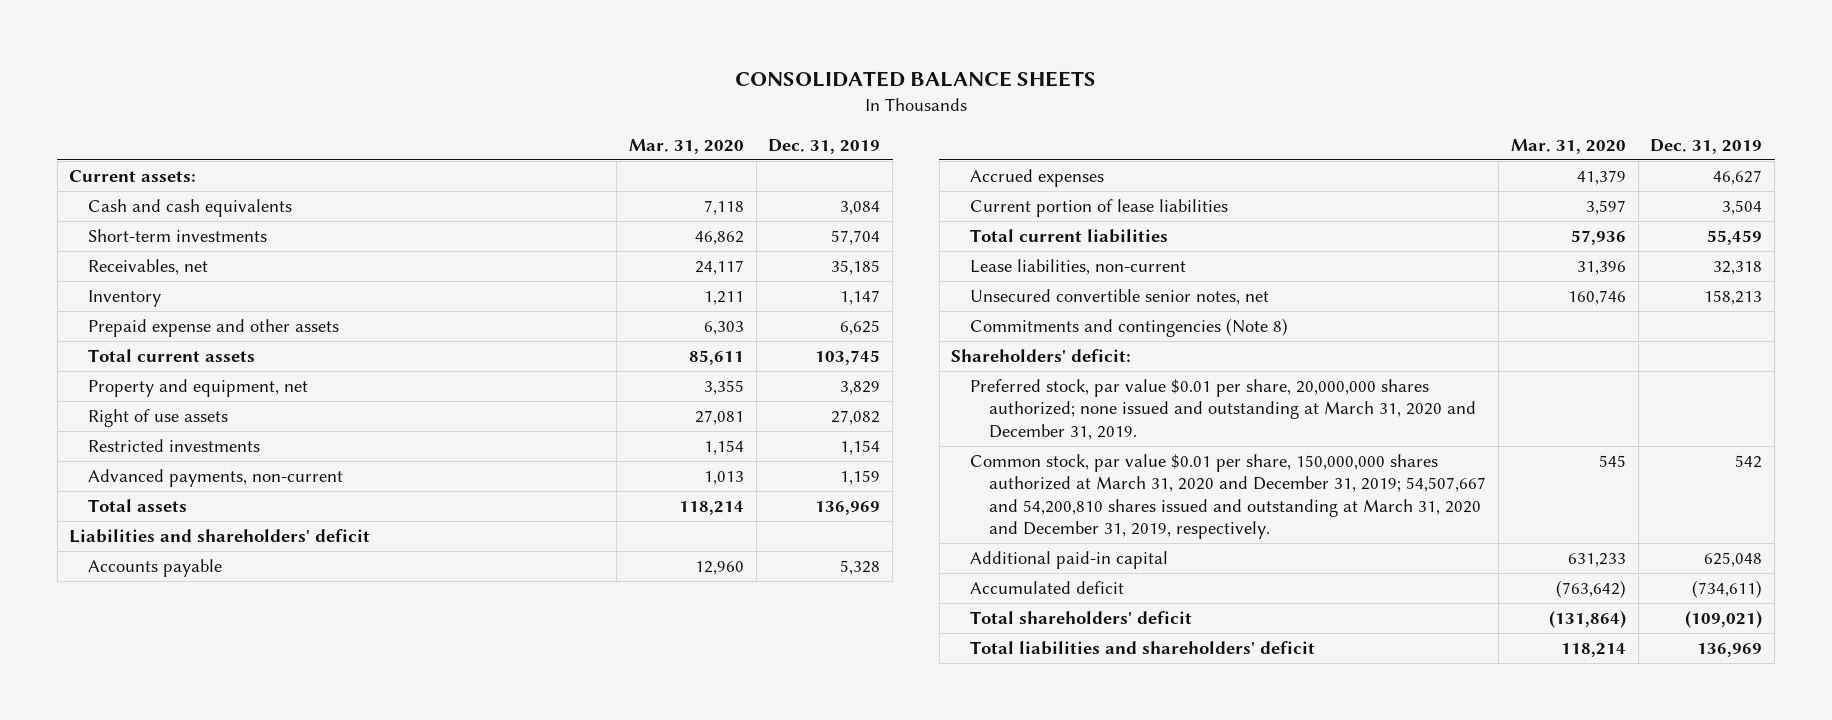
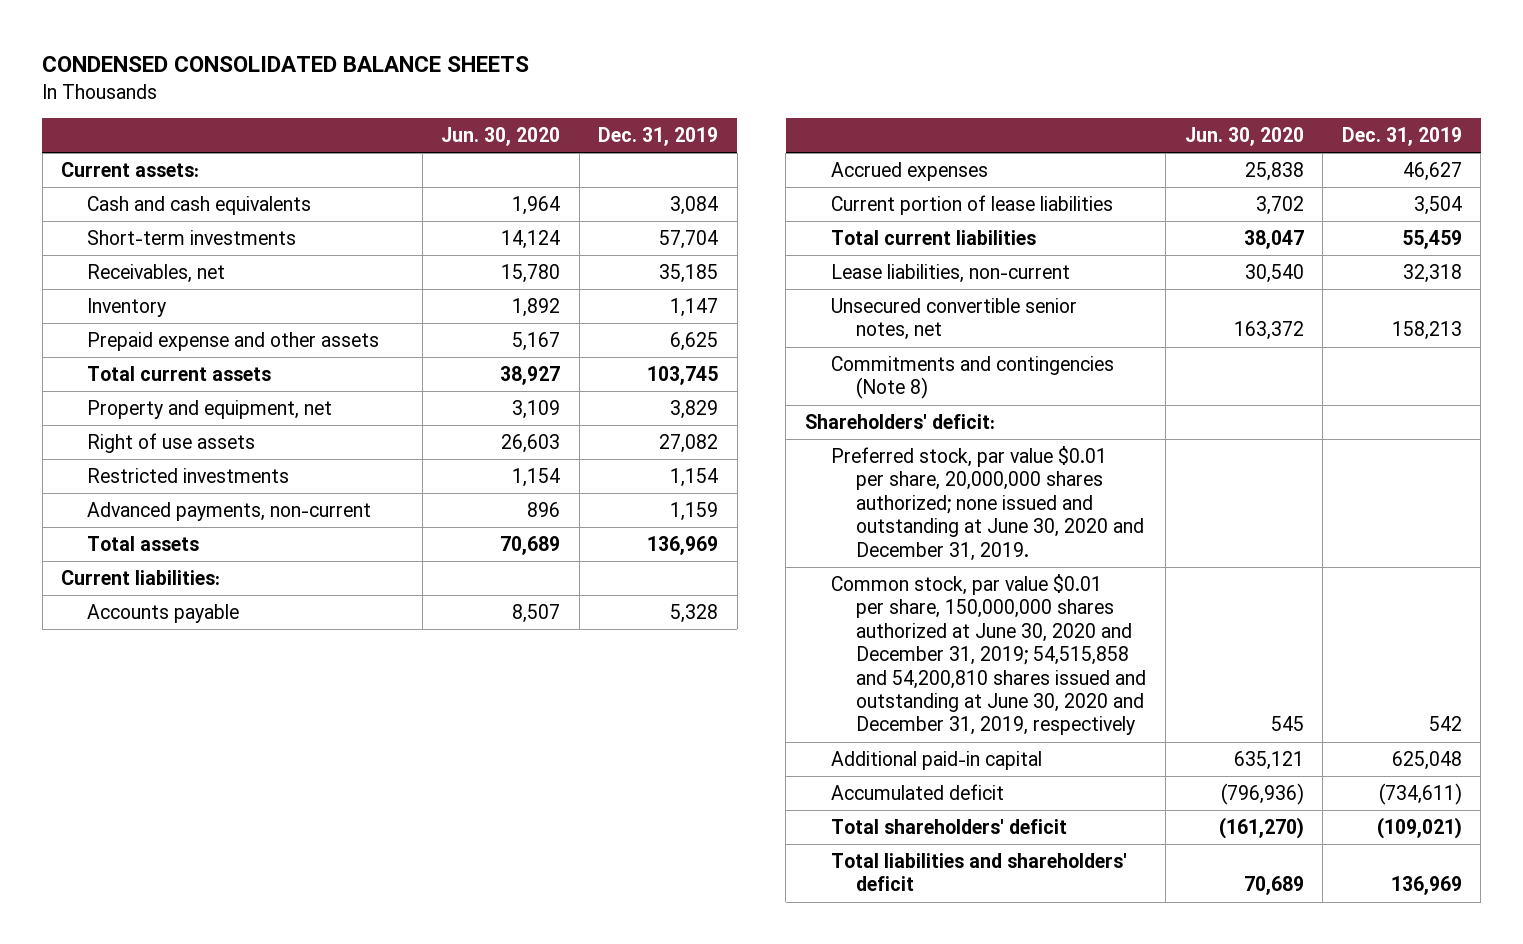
[734,71,1096,88] CONSOLIDATED BALANCE SHEETS -> [42,56,530,73] CONDENSED CONSOLIDATED BALANCE SHEETS
[628,138,744,154] Mar. 31, 2020 -> none
none -> [441,127,561,147] Jun. 30, 2020
[69,528,371,543] Liabilities and shareholders' deficit -> [61,570,221,586] Current liabilities:
[970,378,1477,440] Preferred stock, par value $0.01 per share, 20,000,000 shares authorized; none issued and outstanding at March 31, 2020 and December 31, 2019. -> [830,446,1145,561] Preferred stock, par value $0.01 per share, 20,000,000 shares authorized; none issued and outstanding at June 30, 2020 and December 31, 2019.
[970,453,1487,540] Common stock, par value $0.01 per share, 150,000,000 shares authorized at March 31, 2020 and December 31, 2019; 54,507,667 and 54,200,810 shares issued and outstanding at March 31, 2020 and December 31, 2019, respectively. -> [830,574,1147,736] Common stock, par value $0.01 per share, 150,000,000 shares authorized at June 30, 2020 and December 31, 2019; 54,515,858 and 54,200,810 shares issued and outstanding at June 30, 2020 and December 31, 2019, respectively

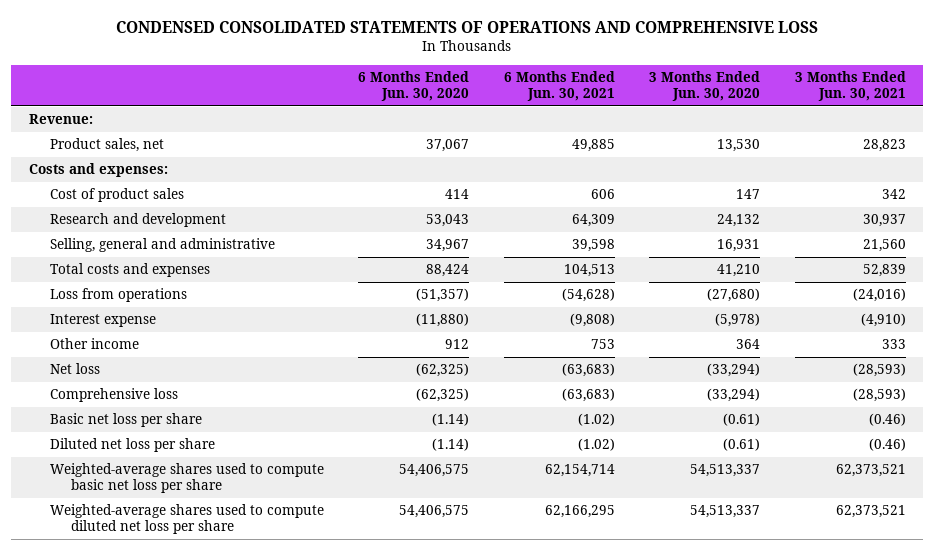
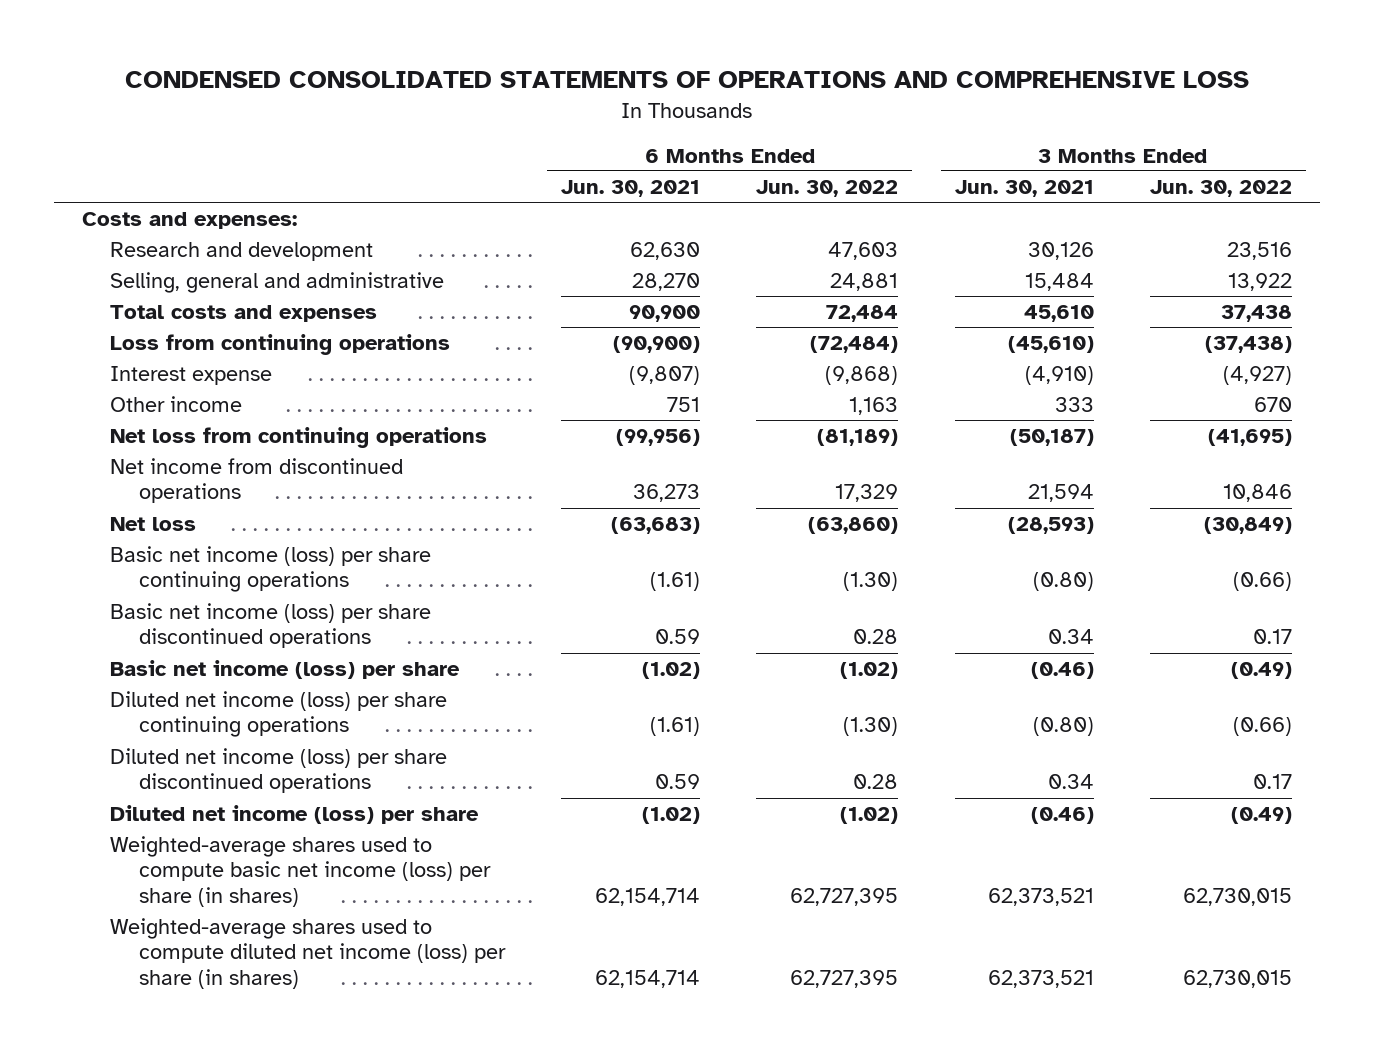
[358,71,470,102] 6 Months Ended Jun. 30, 2020 -> none
[649,71,761,102] 3 Months Ended Jun. 30, 2020 -> none
none -> [756,180,899,198] Jun. 30, 2022
none -> [1150,180,1293,198] Jun. 30, 2022
[28,114,93,125] Revenue: -> none
[49,138,164,153] Product sales, net -> none
[49,188,184,203] Cost of product sales -> none
[571,214,615,228] 64,309 -> [629,242,700,261] 62,630
[862,214,906,228] 30,937 -> [1027,242,1094,261] 30,126
[571,239,615,253] 39,598 -> [631,273,700,292] 28,270
[862,239,906,253] 21,560 -> [1024,273,1094,292] 15,484
[563,264,615,278] 104,513 -> [628,305,700,323] 90,900
[862,264,906,278] 52,839 -> [1023,305,1094,323] 45,610
[49,288,187,303] Loss from operations -> [110,334,451,356] Loss from continuing operations
[561,288,615,303] (54,628) -> [612,336,700,354] (90,900)
[852,288,906,303] (24,016) -> [1007,336,1094,354] (45,610)
[569,313,615,328] (9,808) -> [628,366,700,386] (9,807)
[590,339,615,350] 753 -> [666,397,700,413] 751
none -> [110,427,488,449] Net loss from continuing operations
none -> [110,458,404,504] Net income from discontinued operations
[49,388,178,403] Comprehensive loss -> none
none -> [110,546,432,593] Basic net income (loss) per share continuing operations
none -> [110,603,432,649] Basic net income (loss) per share discontinued operations
[49,413,202,428] Basic net loss per share -> [110,660,461,680] Basic net income (loss) per share
none -> [110,691,448,738] Diluted net income (loss) per share continuing operations
none -> [110,748,448,794] Diluted net income (loss) per share discontinued operations
[49,438,215,453] Diluted net loss per share -> [110,805,480,825] Diluted net income (loss) per share
[49,463,324,494] Weighted-average shares used to compute basic net loss per share -> [110,836,491,907] Weighted-average shares used to compute basic net income (loss) per share (in shares)
[49,504,324,535] Weighted-average shares used to compute diluted net loss per share -> [110,918,506,989] Weighted-average shares used to compute diluted net income (loss) per share (in shares)
[544,505,615,519] 62,166,295 -> [594,969,700,988] 62,154,714

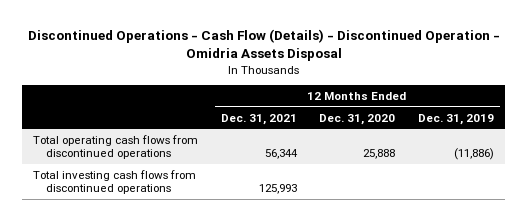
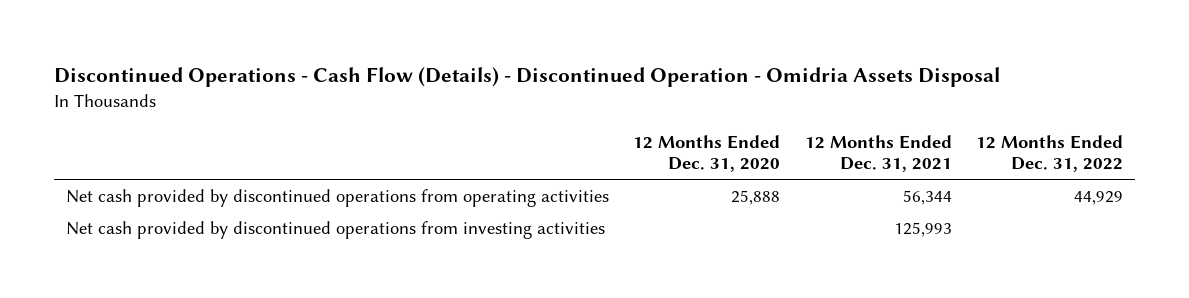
[417,113,494,125] Dec. 31, 2019 -> none
none -> [976,134,1124,172] 12 Months Ended Dec. 31, 2022
[33,134,199,160] Total operating cash flows from discontinued operations -> [65,189,609,208] Net cash provided by discontinued operations from operating activities
[33,169,197,195] Total investing cash flows from discontinued operations -> [65,221,605,240] Net cash provided by discontinued operations from investing activities

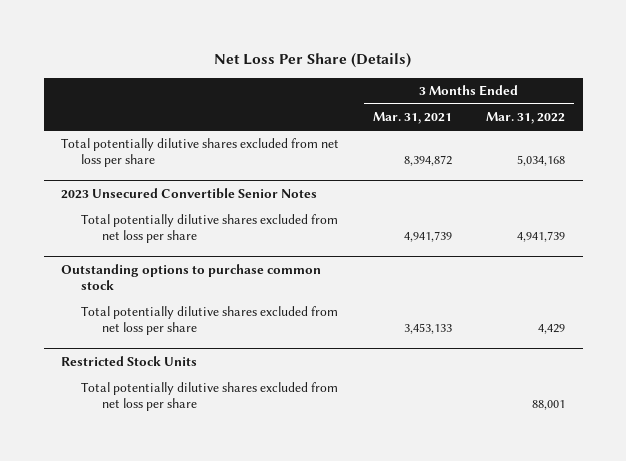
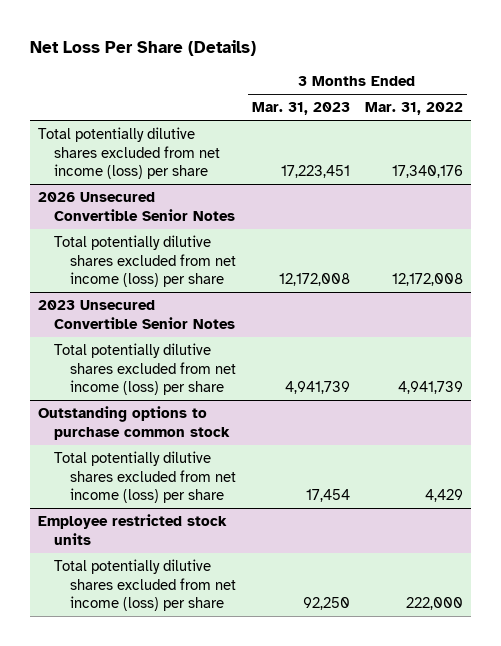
[373,112,453,125] Mar. 31, 2021 -> none
none -> [251,102,350,116] Mar. 31, 2023
[60,138,339,168] Total potentially dilutive shares excluded from net loss per share -> [37,127,221,180] Total potentially dilutive shares excluded from net income (loss) per share
[517,155,566,167] 5,034,168 -> [392,165,464,179] 17,340,176
none -> [37,192,236,221] 2026 Unsecured Convertible Senior Notes
none -> [54,235,237,288] Total potentially dilutive shares excluded from net income (loss) per share
[81,214,339,244] Total potentially dilutive shares excluded from net loss per share -> [54,343,237,396] Total potentially dilutive shares excluded from net income (loss) per share
[81,306,339,336] Total potentially dilutive shares excluded from net loss per share -> [54,451,237,504] Total potentially dilutive shares excluded from net income (loss) per share
[60,356,197,367] Restricted Stock Units -> [37,514,227,545] Employee restricted stock units
[81,382,339,412] Total potentially dilutive shares excluded from net loss per share -> [54,559,237,612] Total potentially dilutive shares excluded from net income (loss) per share
[532,400,566,411] 88,001 -> [406,597,464,611] 222,000

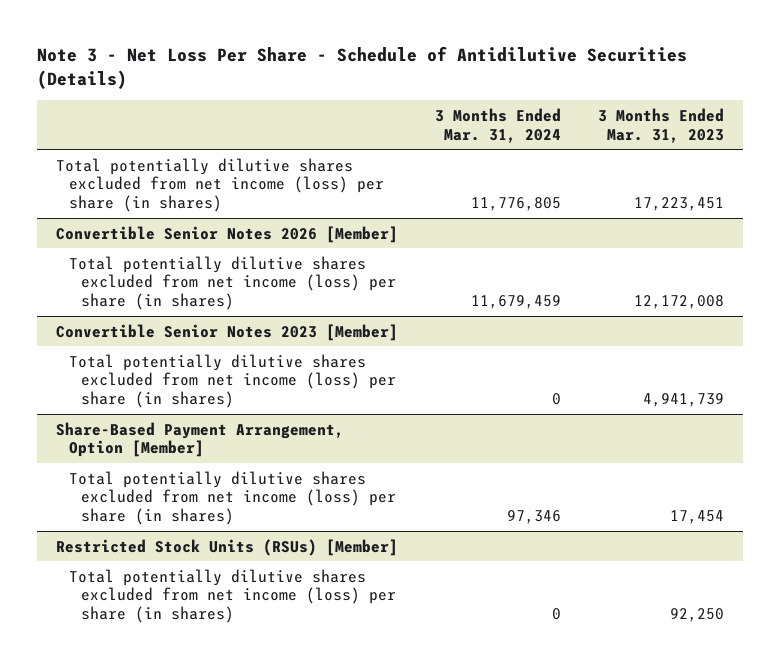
[30,40,257,57] Net Loss Per Share (Details) -> [37,45,688,89] Note 3 - Net Loss Per Share - Schedule of Antidilutive Securities (Details)
[365,102,464,116] Mar. 31, 2022 -> none
none -> [434,107,561,143] 3 Months Ended Mar. 31, 2024
[37,127,221,180] Total potentially dilutive shares excluded from net income (loss) per share -> [55,157,384,213] Total potentially dilutive shares excluded from net income (loss) per share (in shares)
[37,192,236,221] 2026 Unsecured Convertible Senior Notes -> [55,225,398,243] Convertible Senior Notes 2026 [Member]
[54,235,237,288] Total potentially dilutive shares excluded from net income (loss) per share -> [68,255,397,311] Total potentially dilutive shares excluded from net income (loss) per share (in shares)
[37,300,236,329] 2023 Unsecured Convertible Senior Notes -> [55,323,398,341] Convertible Senior Notes 2023 [Member]
[54,343,237,396] Total potentially dilutive shares excluded from net income (loss) per share -> [68,353,397,409] Total potentially dilutive shares excluded from net income (loss) per share (in shares)
[37,406,231,440] Outstanding options to purchase common stock -> [55,421,344,458] Share-Based Payment Arrangement, Option [Member]
[54,451,237,504] Total potentially dilutive shares excluded from net income (loss) per share -> [68,470,397,526] Total potentially dilutive shares excluded from net income (loss) per share (in shares)
[37,514,227,545] Employee restricted stock units -> [55,538,398,556] Restricted Stock Units (RSUs) [Member]
[54,559,237,612] Total potentially dilutive shares excluded from net income (loss) per share -> [68,568,397,624] Total potentially dilutive shares excluded from net income (loss) per share (in shares)

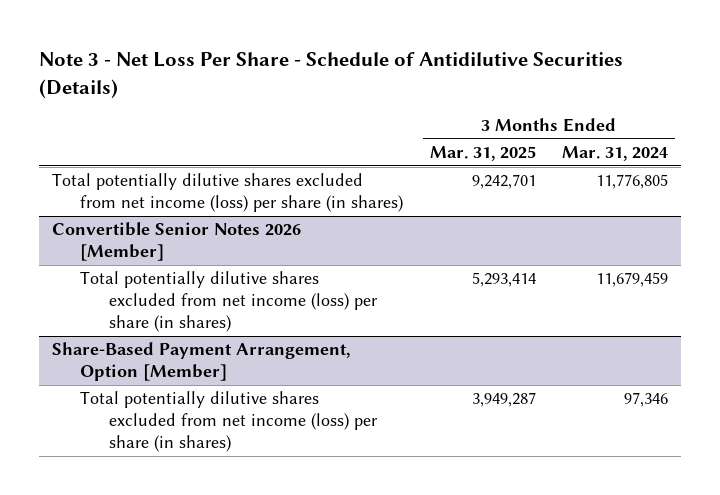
[598,107,725,143] 3 Months Ended Mar. 31, 2023 -> none
none -> [429,146,536,162] Mar. 31, 2025
[55,323,398,341] Convertible Senior Notes 2023 [Member] -> none
[68,353,397,409] Total potentially dilutive shares excluded from net income (loss) per share (in shares) -> none
[55,538,398,556] Restricted Stock Units (RSUs) [Member] -> none
[68,568,397,624] Total potentially dilutive shares excluded from net income (loss) per share (in shares) -> none

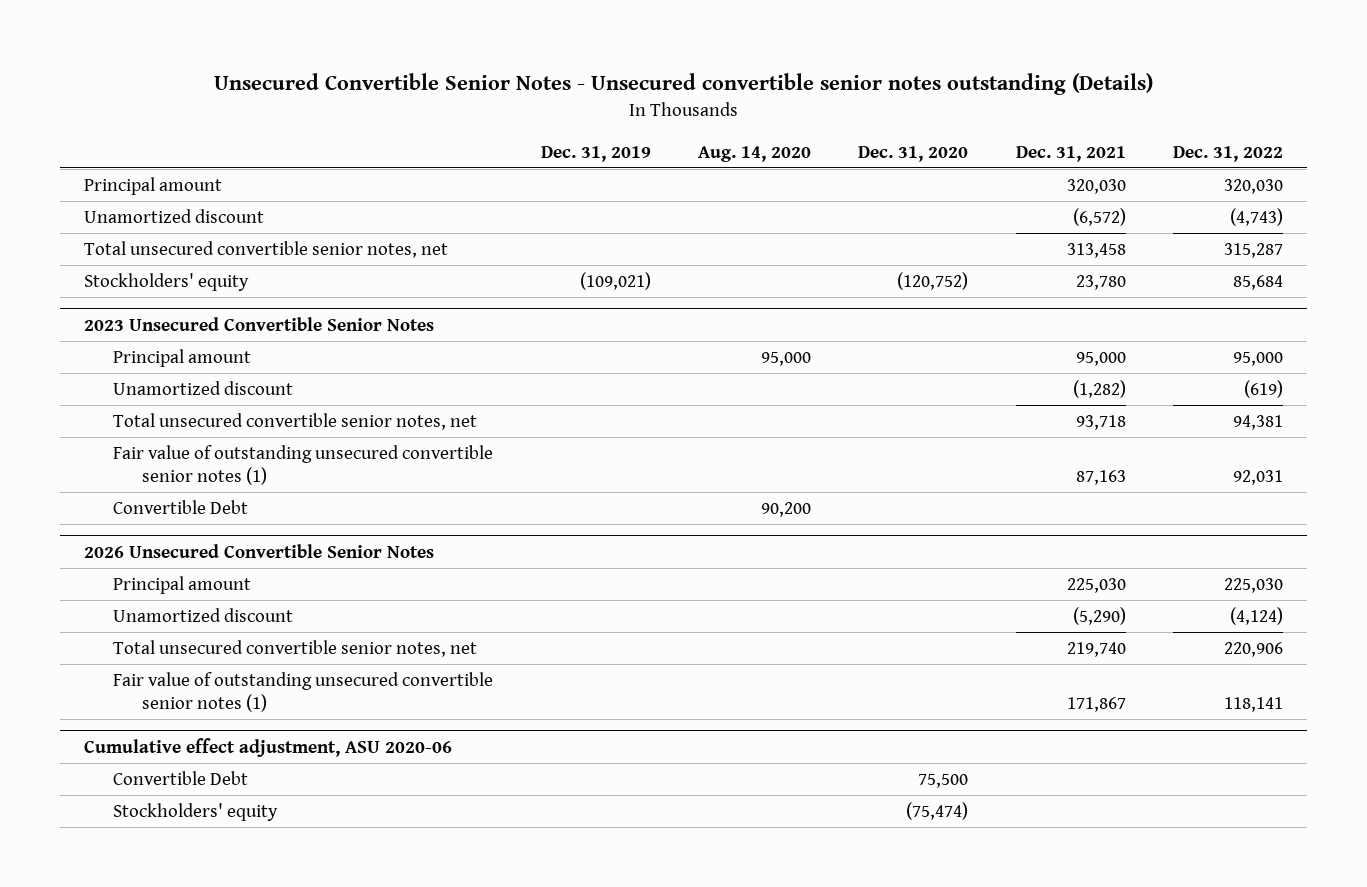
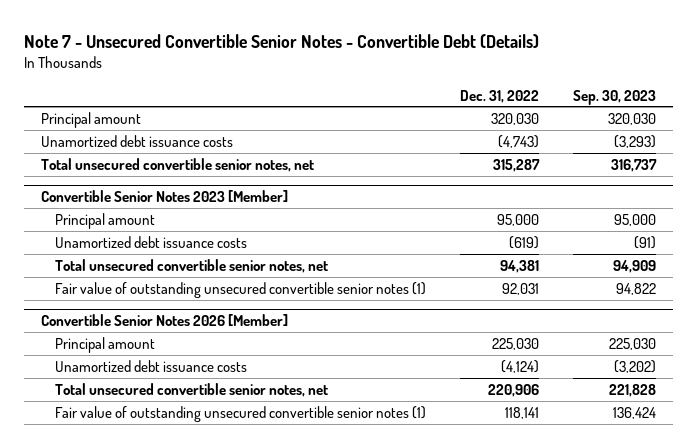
[213,73,1153,96] Unsecured Convertible Senior Notes - Unsecured convertible senior notes outstanding (Details) -> [24,33,540,48] Note 7 - Unsecured Convertible Senior Notes - Convertible Debt (Details)
[540,145,651,162] Dec. 31, 2019 -> none
[697,145,811,162] Aug. 14, 2020 -> none
[858,145,969,162] Dec. 31, 2020 -> none
[1015,145,1126,162] Dec. 31, 2021 -> none
none -> [573,89,657,105] Sep. 30, 2023
[84,209,265,224] Unamortized discount -> [41,134,234,147] Unamortized debt issuance costs
[84,273,250,292] Stockholders' equity -> none
[84,316,435,331] 2023 Unsecured Convertible Senior Notes -> [41,190,289,203] Convertible Senior Notes 2023 [Member]
[113,381,294,396] Unamortized discount -> [54,235,247,248] Unamortized debt issuance costs
[113,500,249,515] Convertible Debt -> none
[84,543,435,558] 2026 Unsecured Convertible Senior Notes -> [41,314,289,327] Convertible Senior Notes 2026 [Member]
[113,608,294,623] Unamortized discount -> [54,359,247,372] Unamortized debt issuance costs
[84,737,453,757] Cumulative effect adjustment, ASU 2020-06 -> none
[113,771,249,786] Convertible Debt -> none
[113,803,279,822] Stockholders' equity -> none

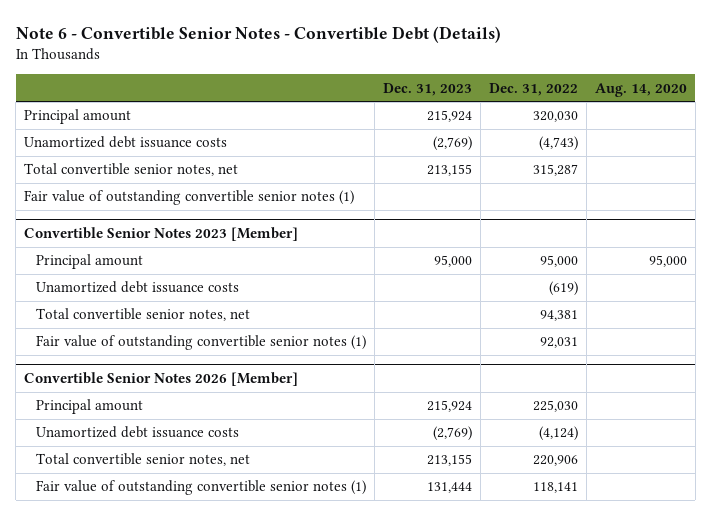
[24,33,540,48] Note 7 - Unsecured Convertible Senior Notes - Convertible Debt (Details) -> [15,26,501,44] Note 6 - Convertible Senior Notes - Convertible Debt (Details)
[573,89,657,105] Sep. 30, 2023 -> none
none -> [382,82,472,96] Dec. 31, 2023
none -> [594,82,687,97] Aug. 14, 2020
[41,157,315,172] Total unsecured convertible senior notes, net -> [24,163,239,177] Total convertible senior notes, net
none -> [24,190,355,206] Fair value of outstanding convertible senior notes (1)
[54,258,328,273] Total unsecured convertible senior notes, net -> [35,308,250,322] Total convertible senior notes, net
[54,281,426,298] Fair value of outstanding unsecured convertible senior notes (1) -> [35,335,366,351] Fair value of outstanding convertible senior notes (1)
[54,382,328,397] Total unsecured convertible senior notes, net -> [35,453,250,467] Total convertible senior notes, net
[54,405,426,422] Fair value of outstanding unsecured convertible senior notes (1) -> [35,480,366,496] Fair value of outstanding convertible senior notes (1)

